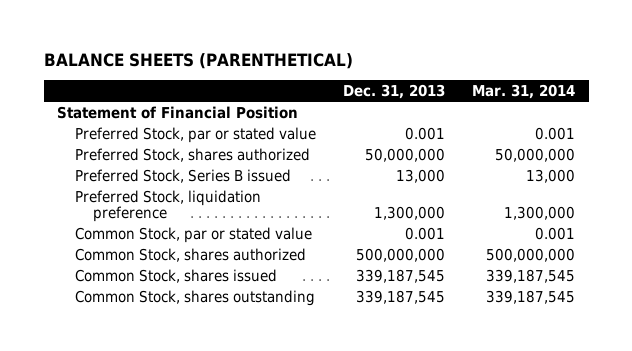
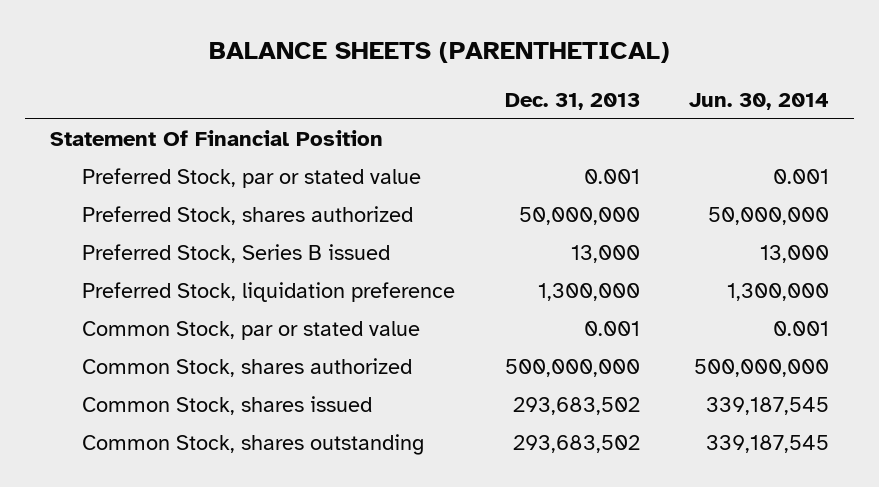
[472,84,576,100] Mar. 31, 2014 -> none
none -> [689,93,830,111] Jun. 30, 2014
[57,105,299,119] Statement of Financial Position -> [49,130,383,147] Statement Of Financial Position
[356,268,446,283] 339,187,545 -> [512,397,640,416] 293,683,502
[356,289,446,304] 339,187,545 -> [512,435,640,454] 293,683,502

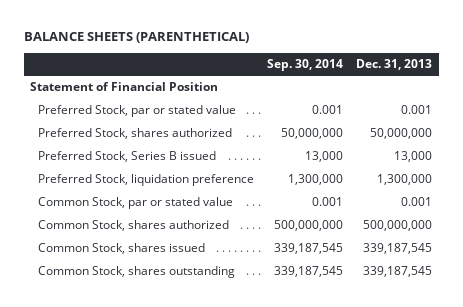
[689,93,830,111] Jun. 30, 2014 -> none
none -> [267,59,344,72] Sep. 30, 2014
[49,130,383,147] Statement Of Financial Position -> [30,82,219,92] Statement of Financial Position
[512,397,640,416] 293,683,502 -> [363,243,433,255] 339,187,545
[512,435,640,454] 293,683,502 -> [363,266,433,278] 339,187,545

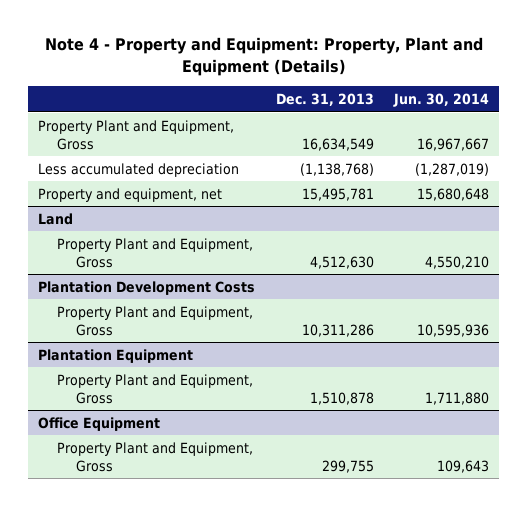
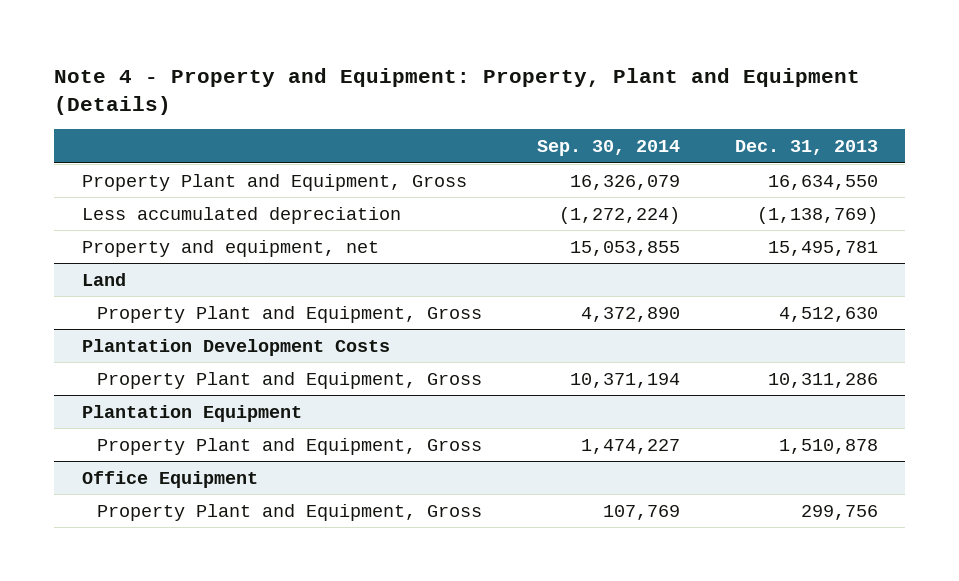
[393,93,490,108] Jun. 30, 2014 -> none
none -> [536,140,680,157] Sep. 30, 2014
[301,137,374,151] 16,634,549 -> [767,174,878,190] 16,634,550
[299,162,374,176] (1,138,768) -> [756,206,878,224] (1,138,769)
[321,459,374,473] 299,755 -> [800,504,878,520] 299,756

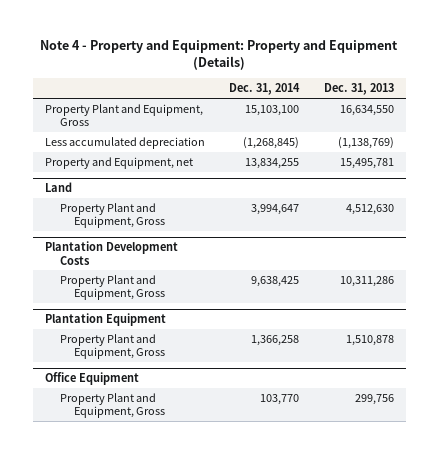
[54,67,861,116] Note 4 - Property and Equipment: Property, Plant and Equipment (Details) -> [40,40,399,71] Note 4 - Property and Equipment: Property and Equipment (Details)
[536,140,680,157] Sep. 30, 2014 -> none
none -> [229,83,301,96] Dec. 31, 2014
[81,239,379,257] Property and equipment, net -> [45,156,194,169] Property and Equipment, net

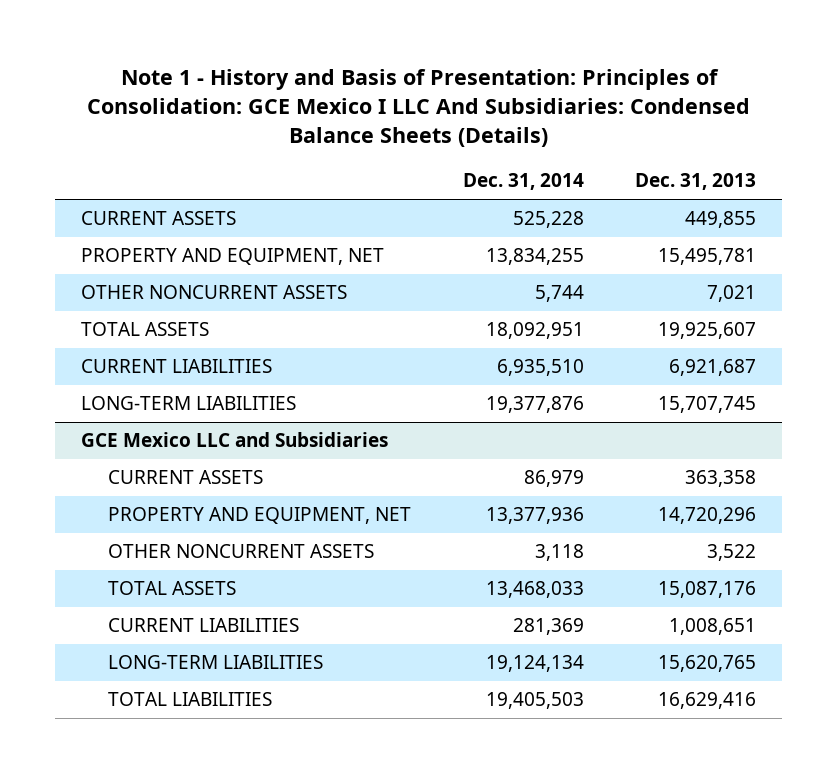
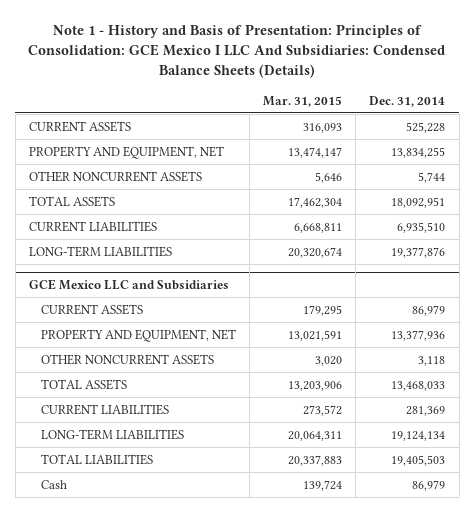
[635,173,757,191] Dec. 31, 2013 -> none
none -> [263,95,343,107] Mar. 31, 2015
none -> [40,479,67,489] Cash

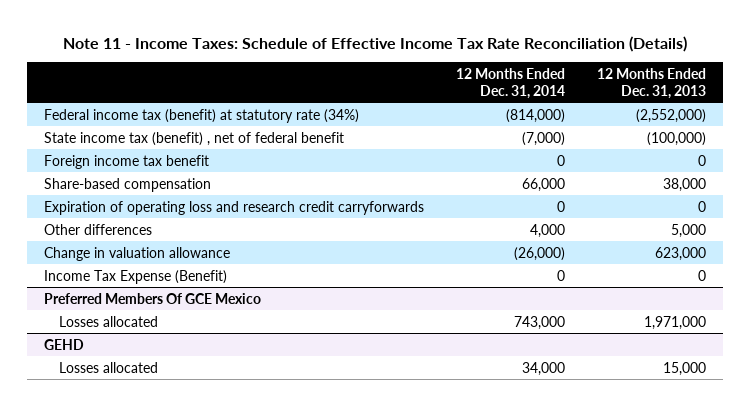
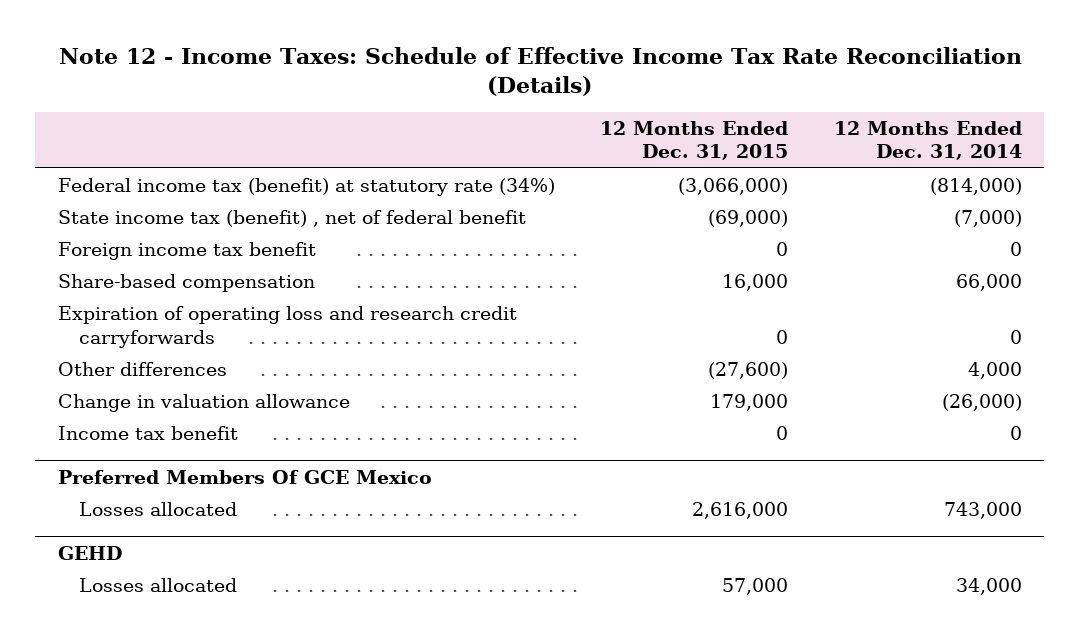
[63,35,688,52] Note 11 - Income Taxes: Schedule of Effective Income Tax Rate Reconciliation (Details) -> [58,47,1022,97] Note 12 - Income Taxes: Schedule of Effective Income Tax Rate Reconciliation (Details)
[597,68,707,99] 12 Months Ended Dec. 31, 2013 -> none
none -> [600,120,789,161] 12 Months Ended Dec. 31, 2015
[43,269,227,284] Income Tax Expense (Benefit) -> [57,425,238,440] Income tax benefit

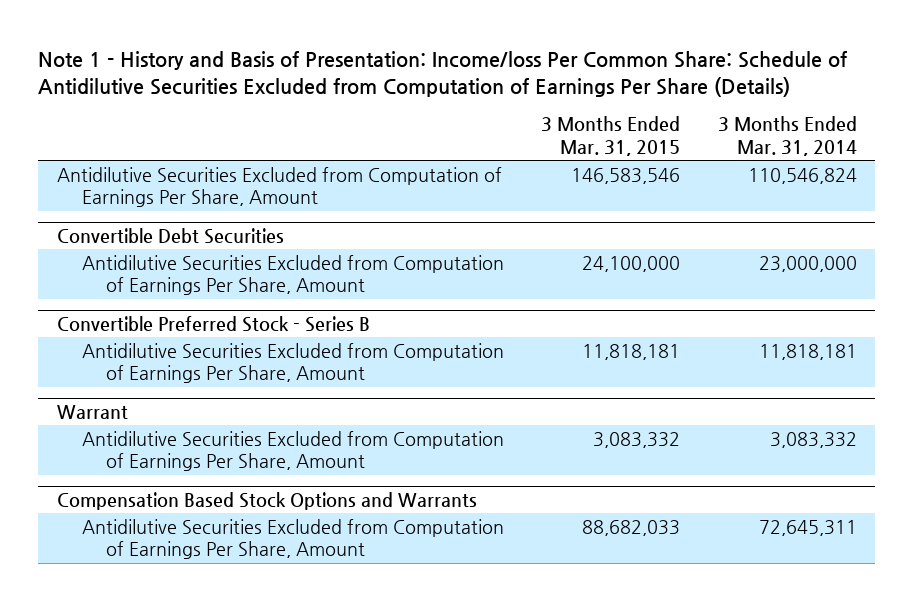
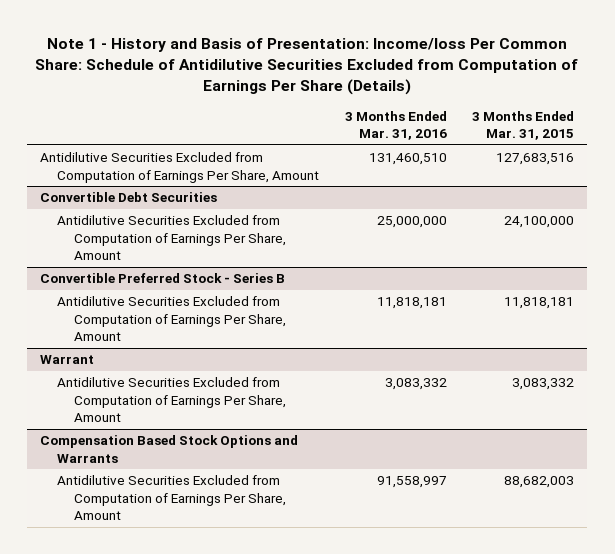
[717,116,857,156] 3 Months Ended Mar. 31, 2014 -> none
none -> [344,110,447,141] 3 Months Ended Mar. 31, 2016
[571,167,681,184] 146,583,546 -> [496,153,575,166] 127,683,516
[582,519,681,536] 88,682,033 -> [504,476,575,489] 88,682,003

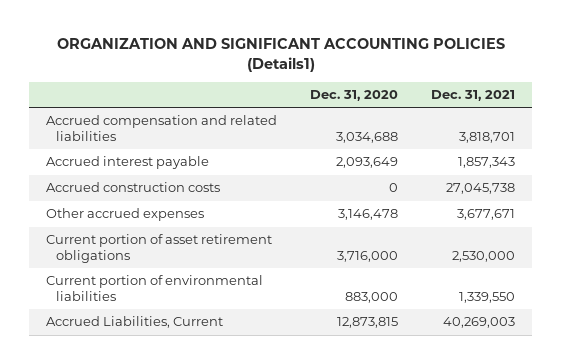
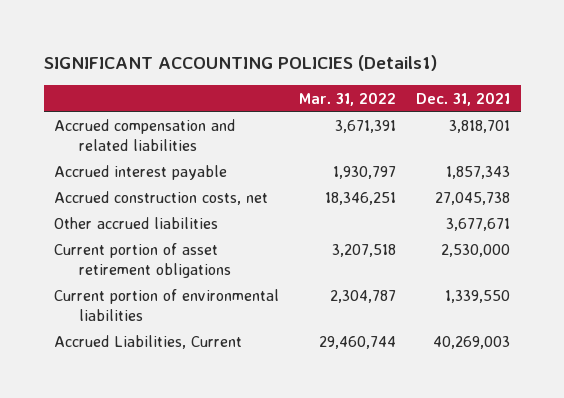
[56,37,505,72] ORGANIZATION AND SIGNIFICANT ACCOUNTING POLICIES (Details1) -> [43,54,437,71] SIGNIFICANT ACCOUNTING POLICIES (Details1)
[310,89,399,101] Dec. 31, 2020 -> none
none -> [299,91,397,106] Mar. 31, 2022
[45,182,220,193] Accrued construction costs -> [53,190,268,205] Accrued construction costs, net
[45,208,204,222] Other accrued expenses -> [53,216,218,229] Other accrued liabilities

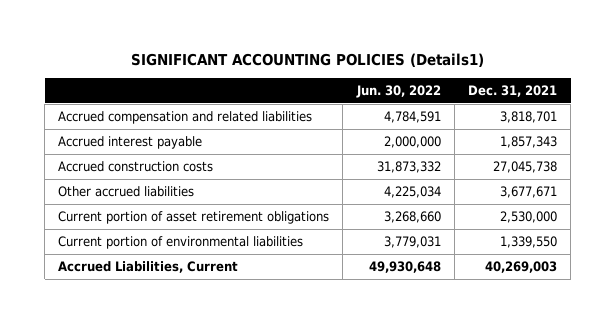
[299,91,397,106] Mar. 31, 2022 -> none
none -> [355,85,441,99] Jun. 30, 2022
[53,190,268,205] Accrued construction costs, net -> [58,161,214,173] Accrued construction costs

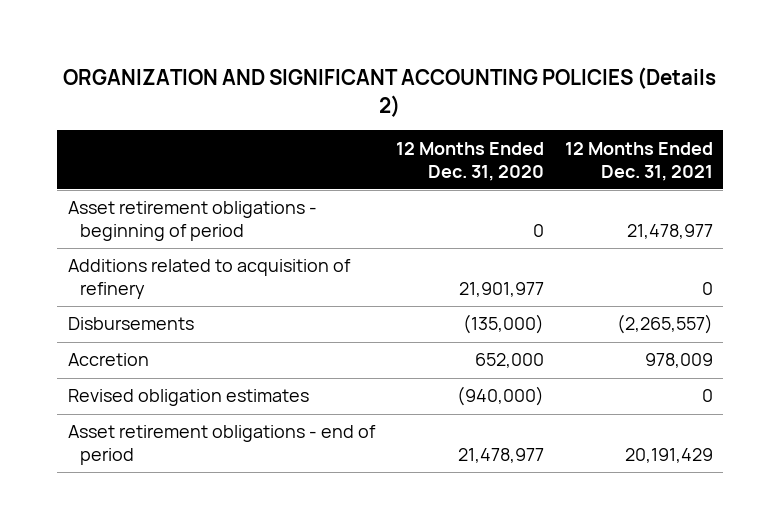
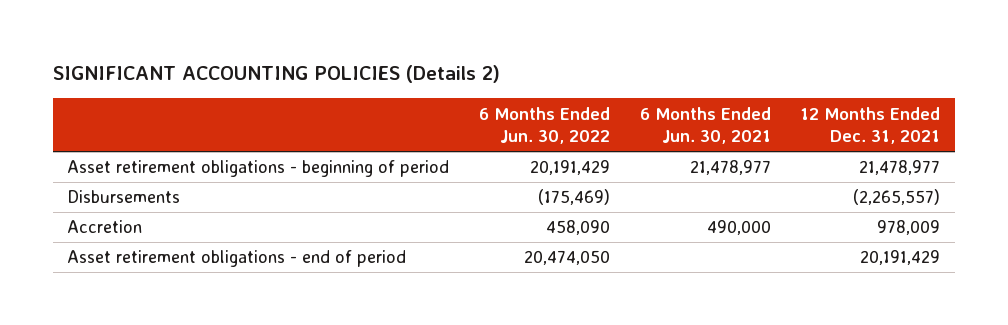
[63,66,717,117] ORGANIZATION AND SIGNIFICANT ACCOUNTING POLICIES (Details 2) -> [52,65,500,84] SIGNIFICANT ACCOUNTING POLICIES (Details 2)
[395,141,544,181] 12 Months Ended Dec. 31, 2020 -> none
none -> [479,106,611,145] 6 Months Ended Jun. 30, 2022
none -> [639,106,771,145] 6 Months Ended Jun. 30, 2021
[67,259,351,300] Additions related to acquisition of refinery -> none
[67,389,309,407] Revised obligation estimates -> none

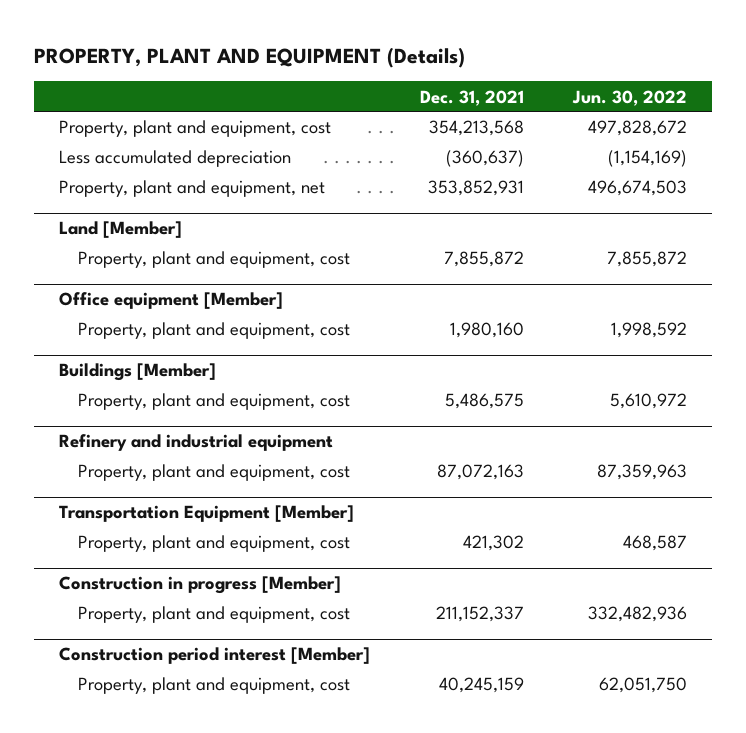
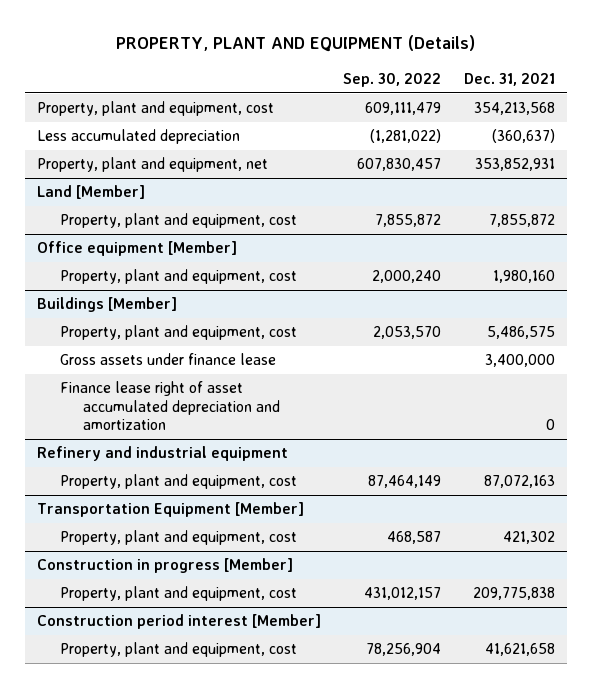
[572,89,688,106] Jun. 30, 2022 -> none
none -> [343,73,442,88] Sep. 30, 2022
none -> [59,353,276,366] Gross assets under finance lease
none -> [59,381,281,430] Finance lease right of asset accumulated depreciation and amortization
[435,606,524,623] 211,152,337 -> [473,587,556,601] 209,775,838
[438,677,524,694] 40,245,159 -> [485,643,556,657] 41,621,658

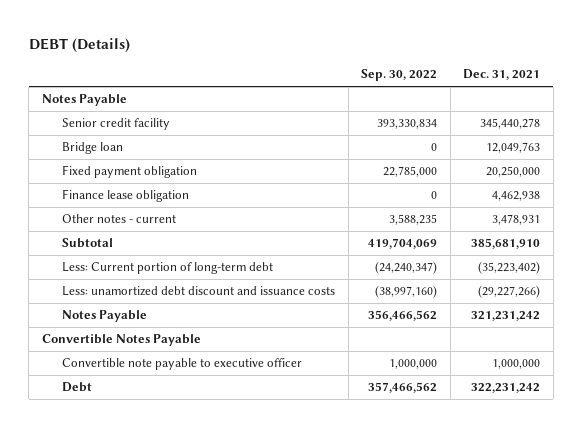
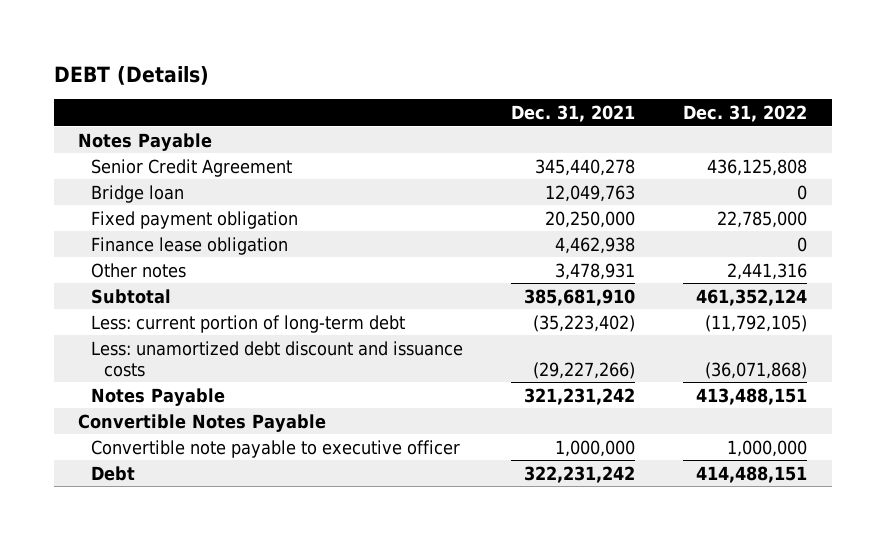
[361,69,438,82] Sep. 30, 2022 -> none
none -> [683,104,808,122] Dec. 31, 2022
[62,118,171,131] Senior credit facility -> [91,158,293,177] Senior Credit Agreement
[62,214,177,224] Other notes - current -> [91,262,187,278] Other notes
[62,262,274,275] Less: Current portion of long-term debt -> [91,314,406,333] Less: current portion of long-term debt

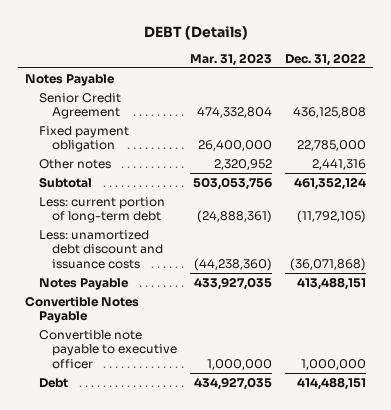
[511,104,636,122] Dec. 31, 2021 -> none
none -> [190,52,273,66] Mar. 31, 2023
[91,184,185,203] Bridge loan -> none
[91,236,289,255] Finance lease obligation -> none

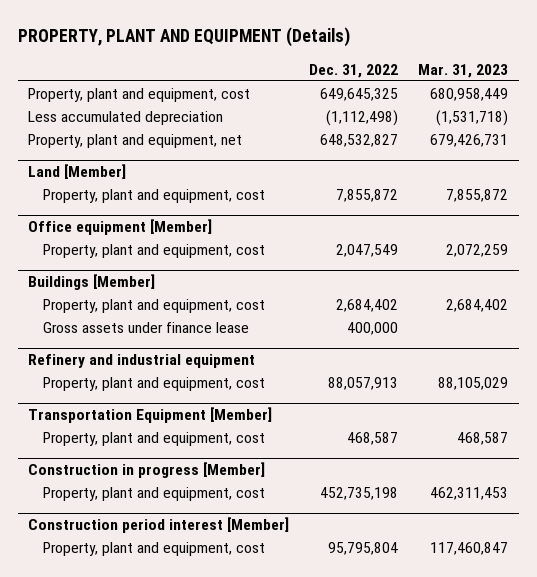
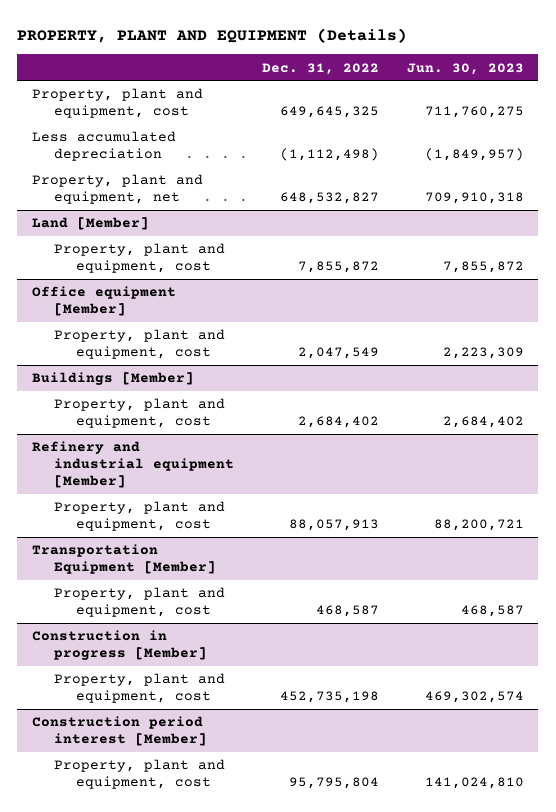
[418,63,509,78] Mar. 31, 2023 -> none
none -> [407,62,525,75] Jun. 30, 2023
[43,321,250,333] Gross assets under finance lease -> none
[28,353,256,368] Refinery and industrial equipment -> [31,441,234,489] Refinery and industrial equipment [Member]

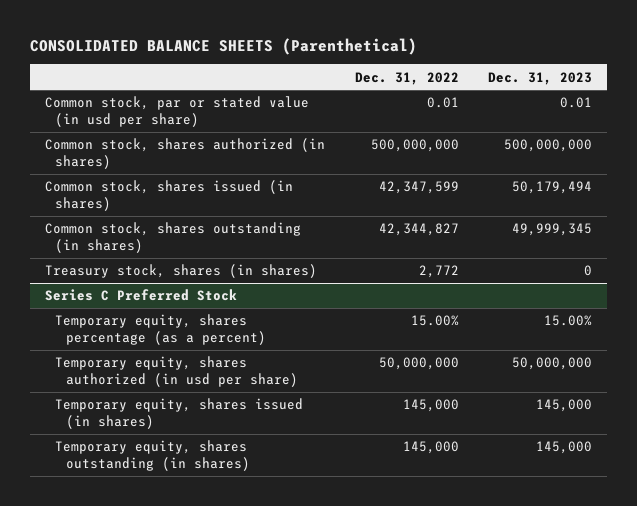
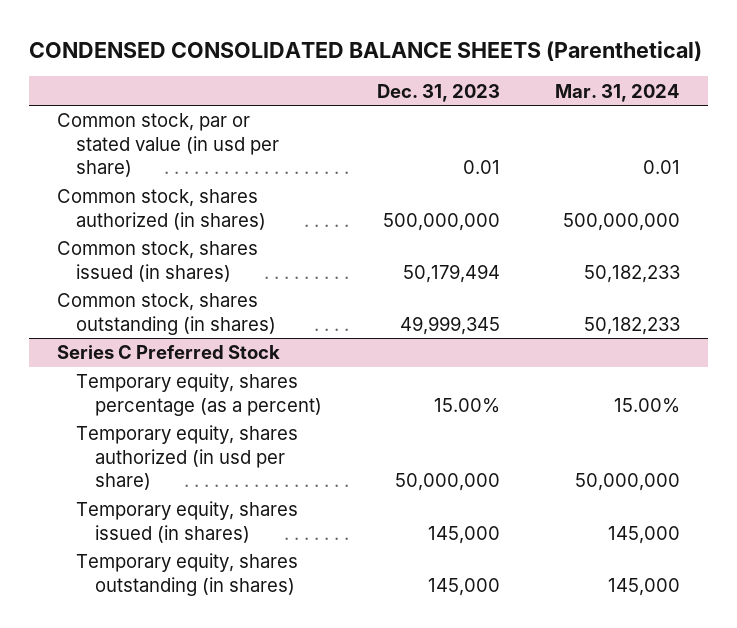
[29,37,417,55] CONSOLIDATED BALANCE SHEETS (Parenthetical) -> [28,40,702,61] CONDENSED CONSOLIDATED BALANCE SHEETS (Parenthetical)
[354,71,459,85] Dec. 31, 2022 -> none
none -> [555,83,681,102] Mar. 31, 2024
[44,264,317,279] Treasury stock, shares (in shares) -> none

